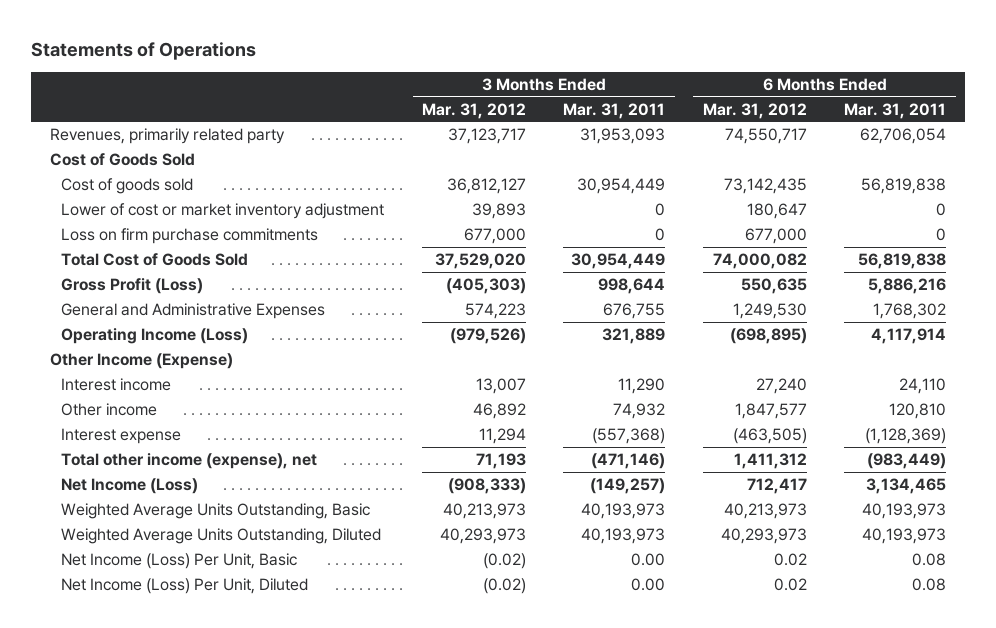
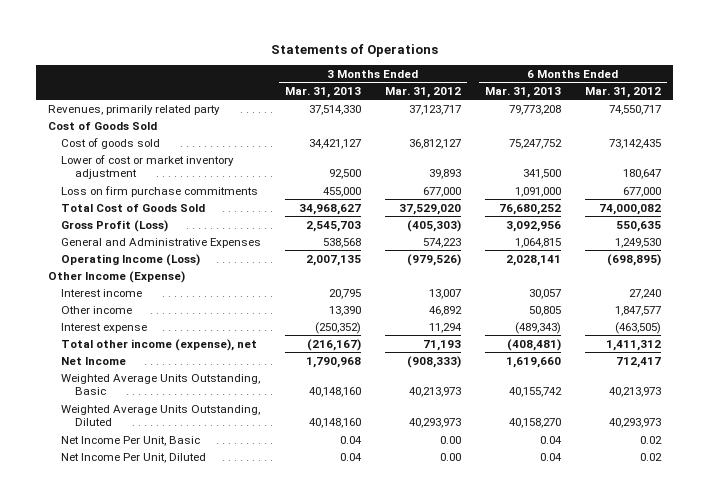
[563,102,666,119] Mar. 31, 2011 -> none
[844,102,947,119] Mar. 31, 2011 -> none
none -> [285,86,362,98] Mar. 31, 2013
none -> [485,86,562,98] Mar. 31, 2013
[61,478,199,495] Net Income (Loss) -> [61,356,127,365] Net Income
[61,553,298,570] Net Income (Loss) Per Unit, Basic -> [61,435,201,446] Net Income Per Unit, Basic
[482,553,526,570] (0.02) -> [440,435,462,444] 0.00
[61,578,309,595] Net Income (Loss) Per Unit, Diluted -> [61,452,207,463] Net Income Per Unit, Diluted
[482,578,526,595] (0.02) -> [440,452,462,461] 0.00

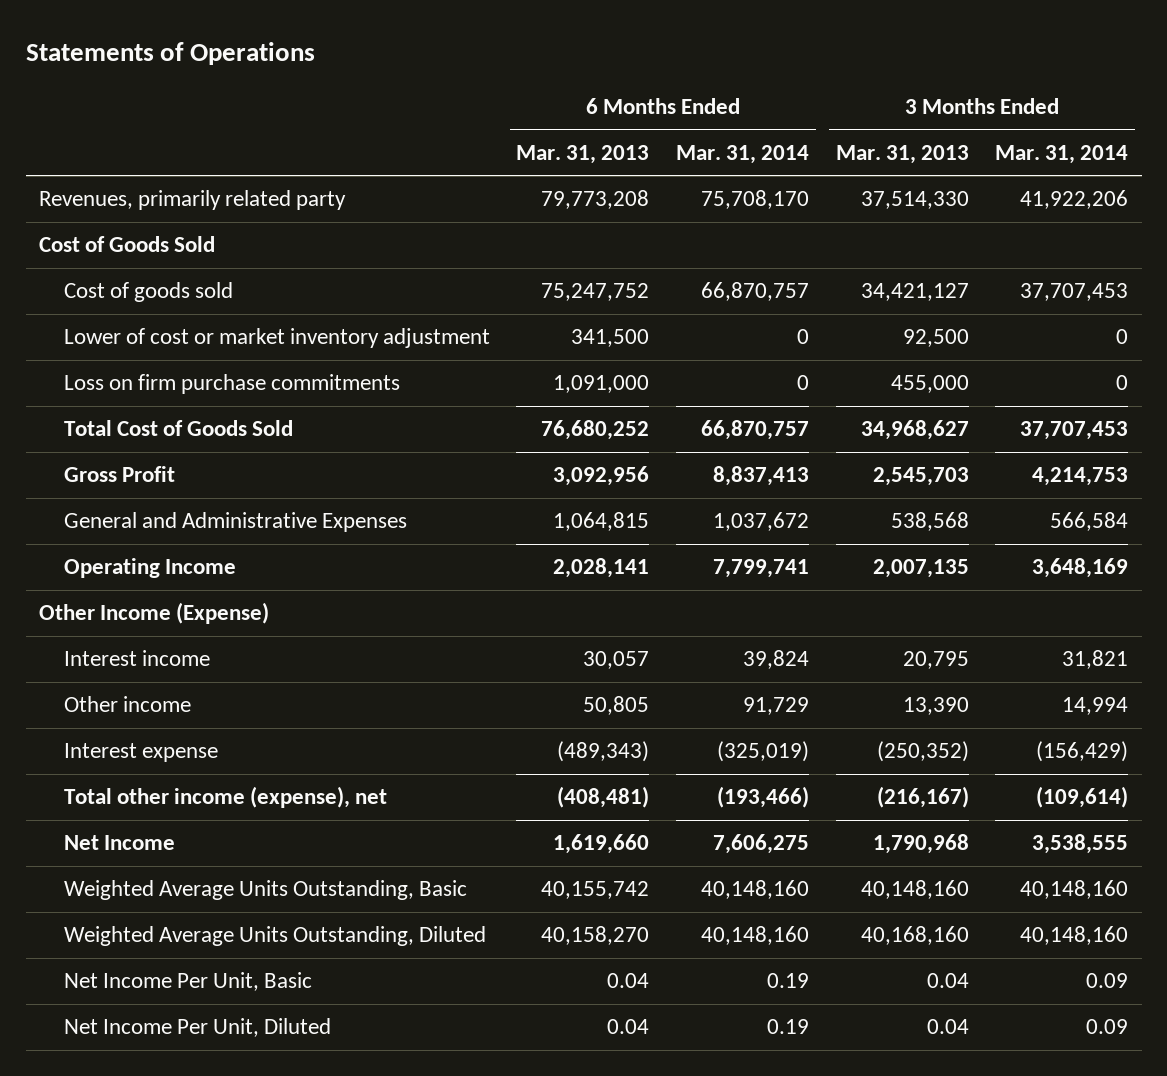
[385,86,462,98] Mar. 31, 2012 -> none
[585,86,662,98] Mar. 31, 2012 -> none
none -> [675,144,809,164] Mar. 31, 2014
none -> [995,144,1129,164] Mar. 31, 2014
[61,219,169,232] Gross Profit (Loss) -> [63,466,175,483] Gross Profit
[61,253,201,266] Operating Income (Loss) -> [63,558,236,579] Operating Income
[309,418,362,429] 40,148,160 -> [860,926,969,946] 40,168,160

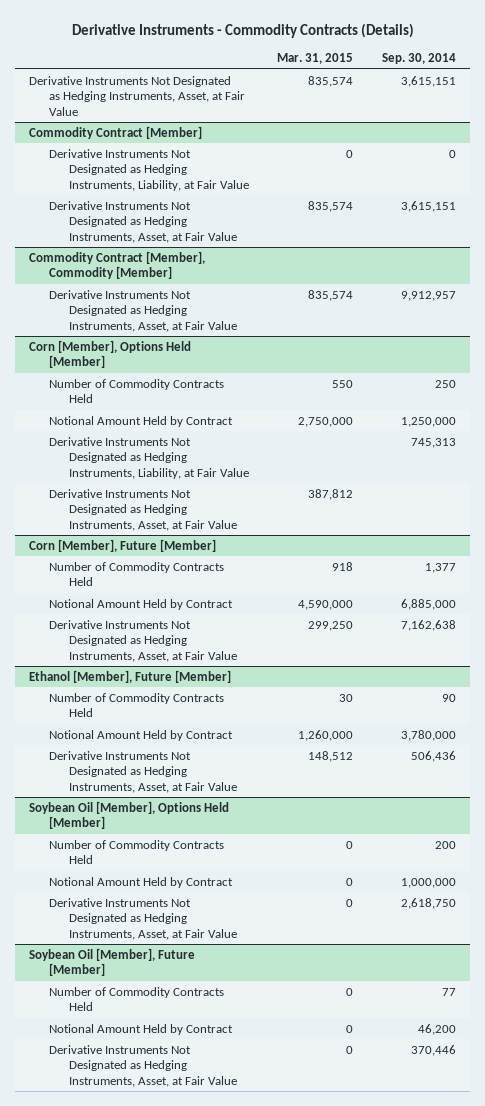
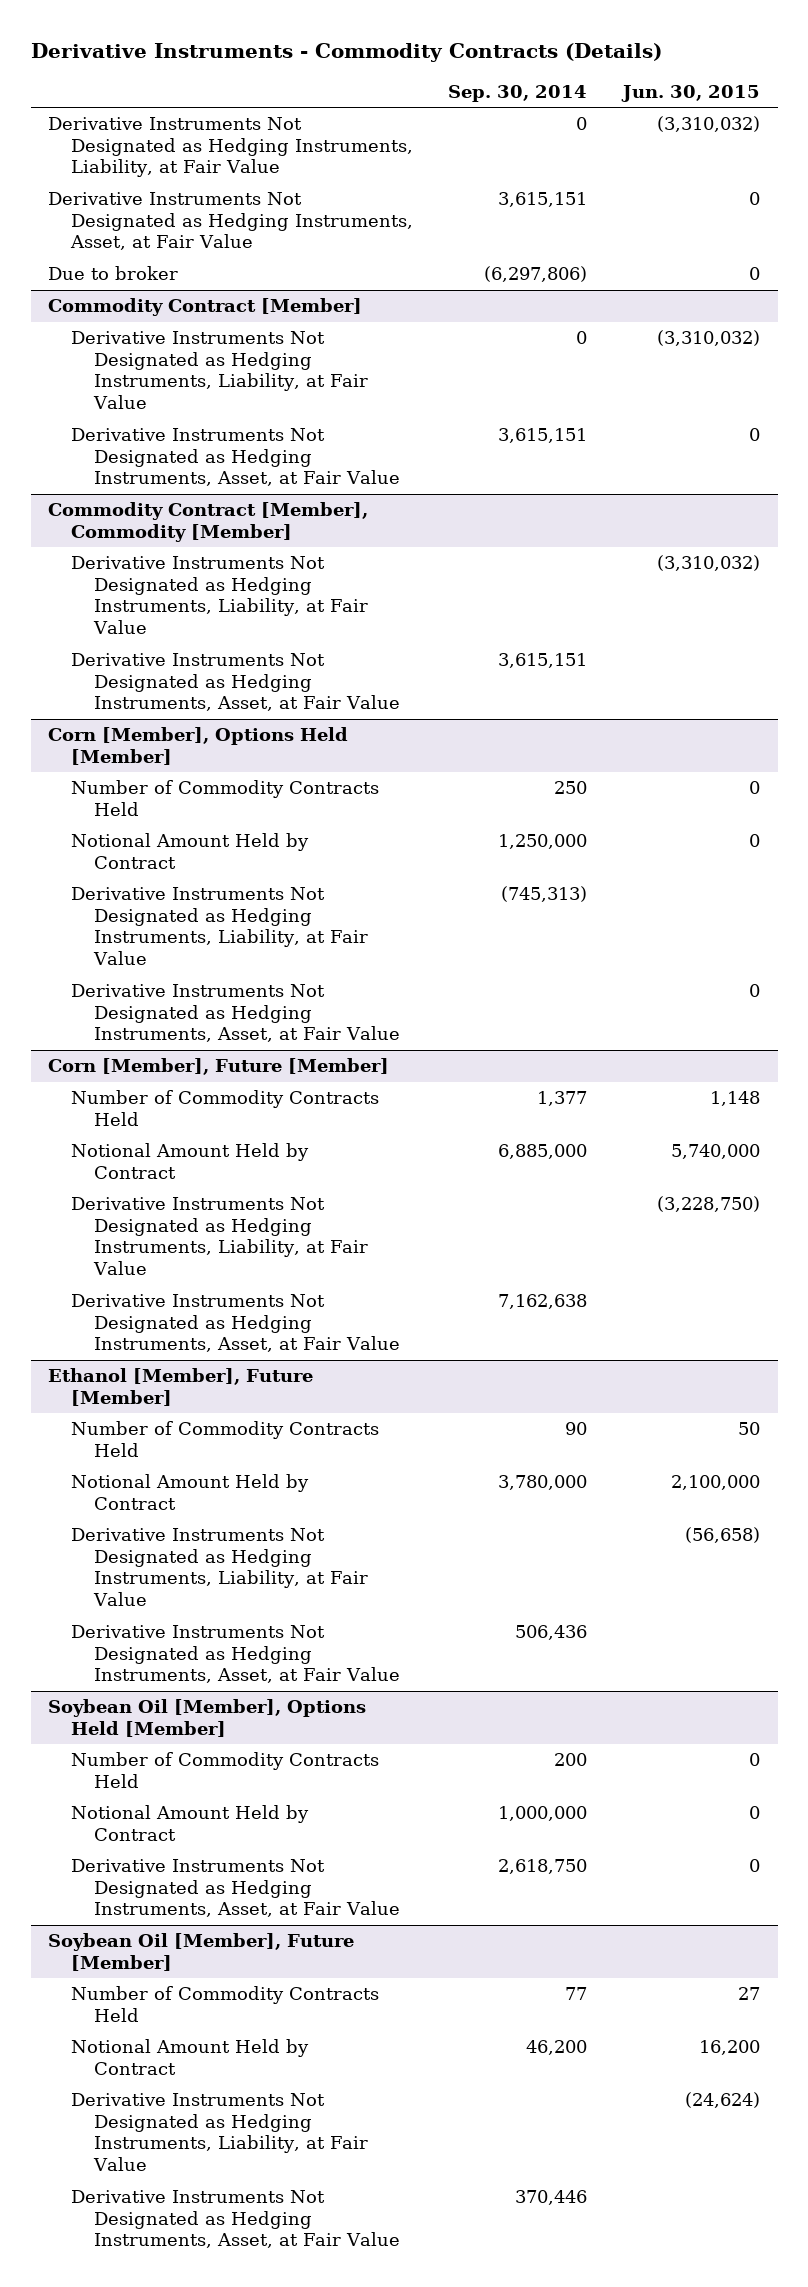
[277,53,354,65] Mar. 31, 2015 -> none
none -> [620,84,760,102] Jun. 30, 2015
none -> [48,117,413,178] Derivative Instruments Not Designated as Hedging Instruments, Liability, at Fair Value
none -> [48,266,179,281] Due to broker
none -> [70,556,368,635] Derivative Instruments Not Designated as Hedging Instruments, Liability, at Fair Value
[400,290,456,301] 9,912,957 -> [498,653,588,669] 3,615,151
[410,437,456,448] 745,313 -> [501,886,588,903] (745,313)
none -> [70,1197,368,1276] Derivative Instruments Not Designated as Hedging Instruments, Liability, at Fair Value
none -> [70,1528,368,1607] Derivative Instruments Not Designated as Hedging Instruments, Liability, at Fair Value
none -> [70,2093,368,2172] Derivative Instruments Not Designated as Hedging Instruments, Liability, at Fair Value

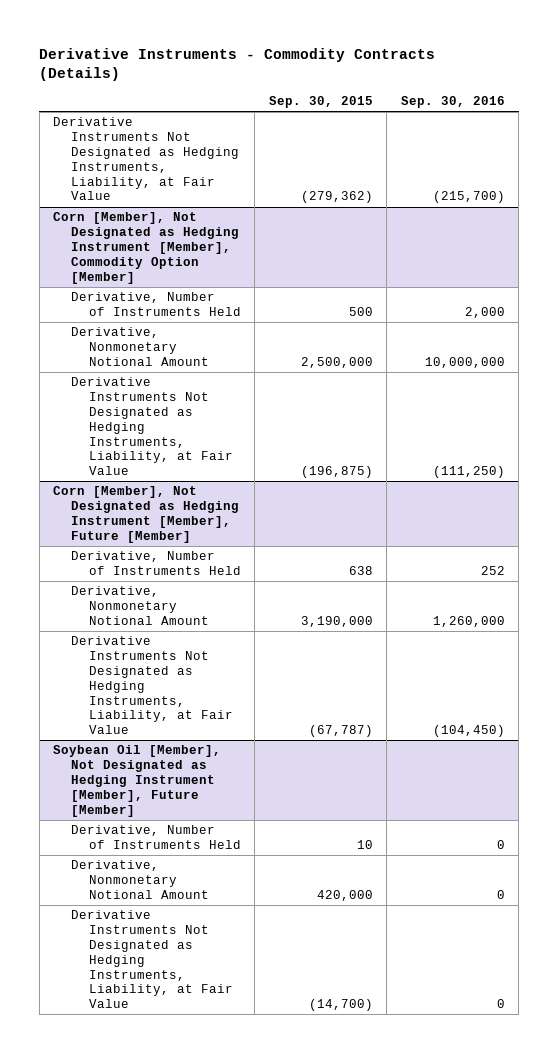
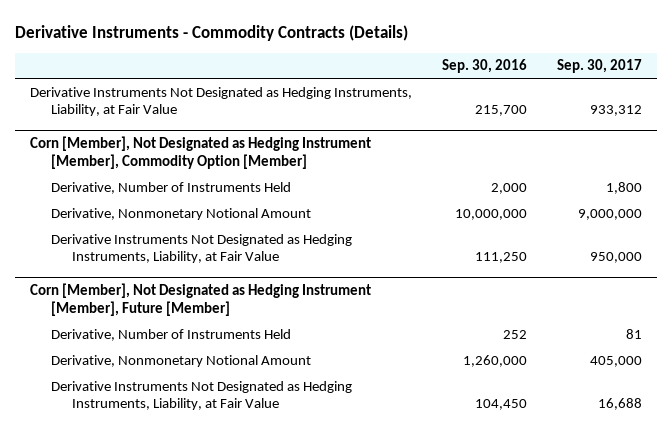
[268,96,373,109] Sep. 30, 2015 -> none
none -> [557,59,643,74] Sep. 30, 2017
[432,191,505,204] (215,700) -> [475,105,528,117] 215,700
[432,466,505,479] (111,250) -> [475,252,528,264] 111,250
[53,745,222,817] Soybean Oil [Member], Not Designated as Hedging Instrument [Member], Future [Member] -> none
[70,825,241,850] Derivative, Number of Instruments Held -> none
[70,860,209,899] Derivative, Nonmonetary Notional Amount -> none
[70,910,233,1009] Derivative Instruments Not Designated as Hedging Instruments, Liability, at Fair Value -> none
[432,725,505,738] (104,450) -> [475,399,528,411] 104,450

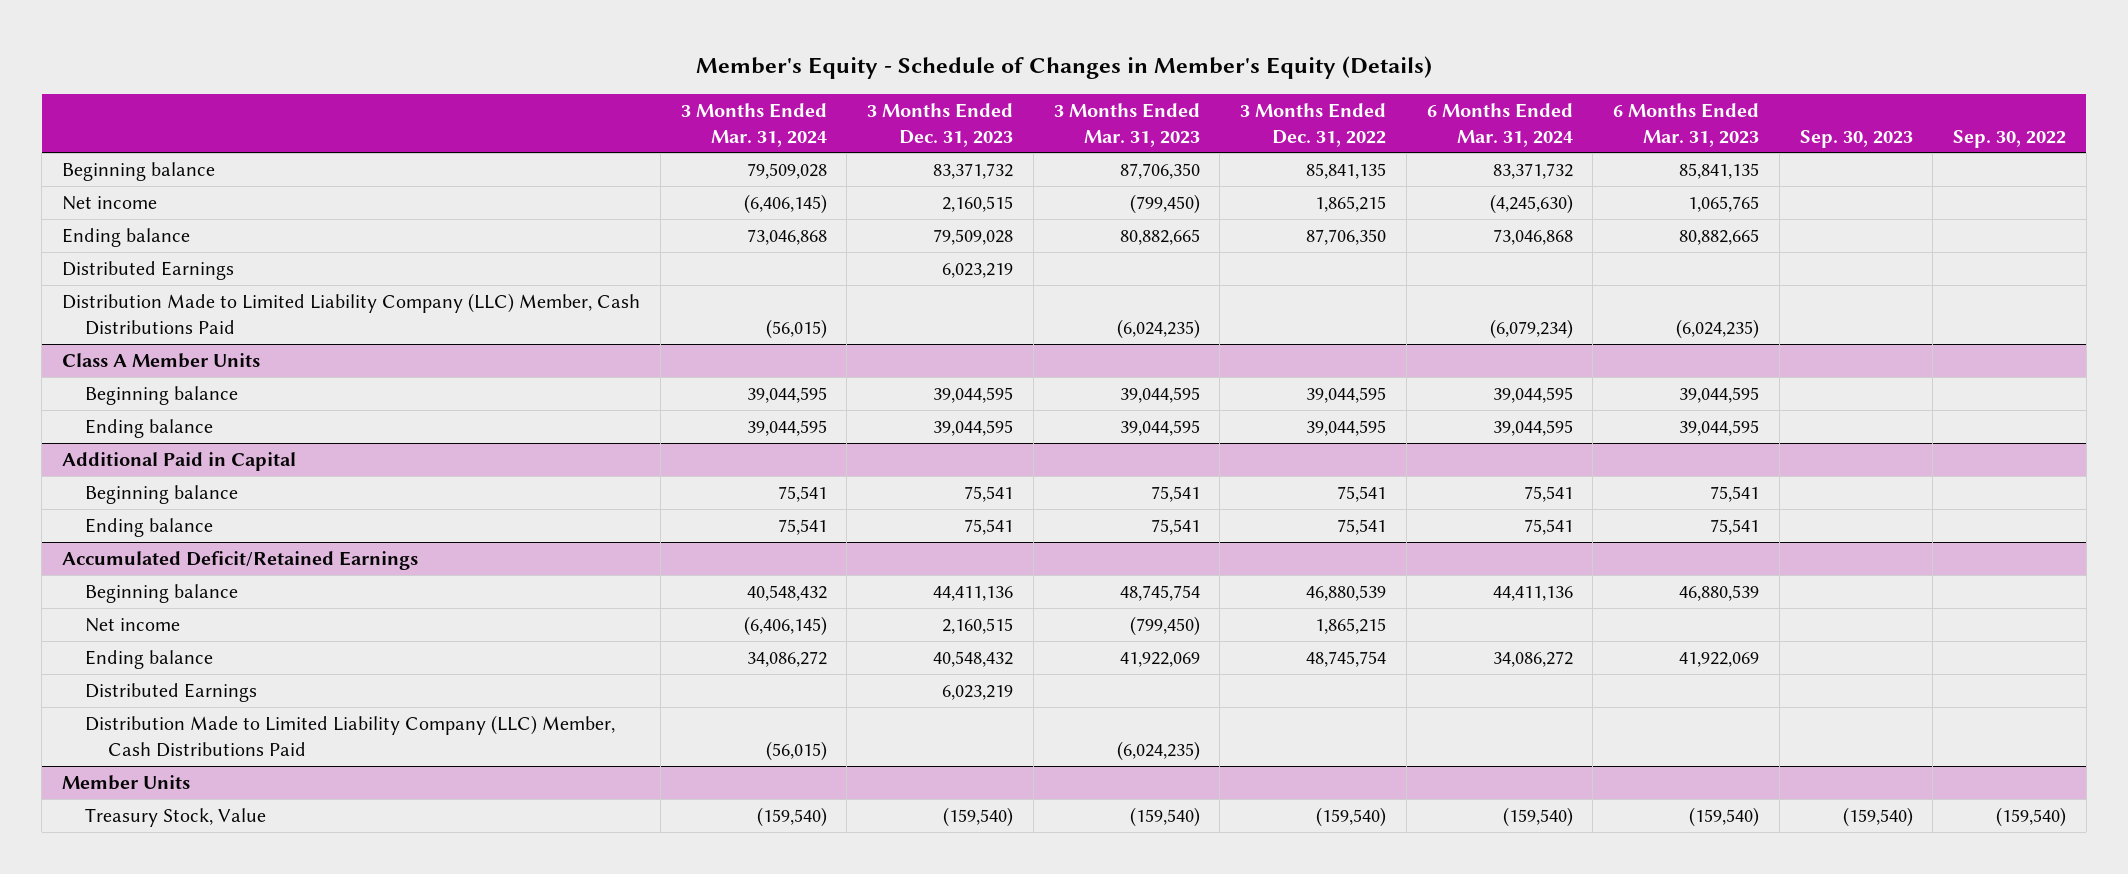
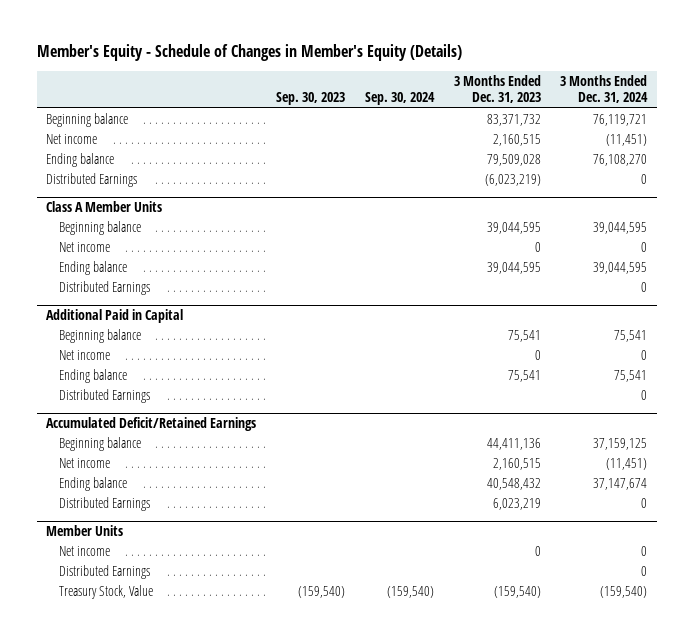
[680,102,827,147] 3 Months Ended Mar. 31, 2024 -> none
[1053,102,1200,147] 3 Months Ended Mar. 31, 2023 -> none
[1240,102,1387,147] 3 Months Ended Dec. 31, 2022 -> none
[1426,102,1573,147] 6 Months Ended Mar. 31, 2024 -> none
[1613,102,1760,147] 6 Months Ended Mar. 31, 2023 -> none
[1953,129,2067,148] Sep. 30, 2022 -> none
none -> [364,92,435,106] Sep. 30, 2024
none -> [560,74,649,104] 3 Months Ended Dec. 31, 2024
[62,293,641,336] Distribution Made to Limited Liability Company (LLC) Member, Cash Distributions Paid -> none
[942,263,1014,279] 6,023,219 -> [484,173,541,186] (6,023,219)
none -> [59,241,111,252] Net income
none -> [59,280,151,295] Distributed Earnings
none -> [59,349,111,360] Net income
none -> [59,388,151,403] Distributed Earnings
[84,715,615,758] Distribution Made to Limited Liability Company (LLC) Member, Cash Distributions Paid -> none
none -> [59,545,111,556] Net income
none -> [59,564,151,579] Distributed Earnings

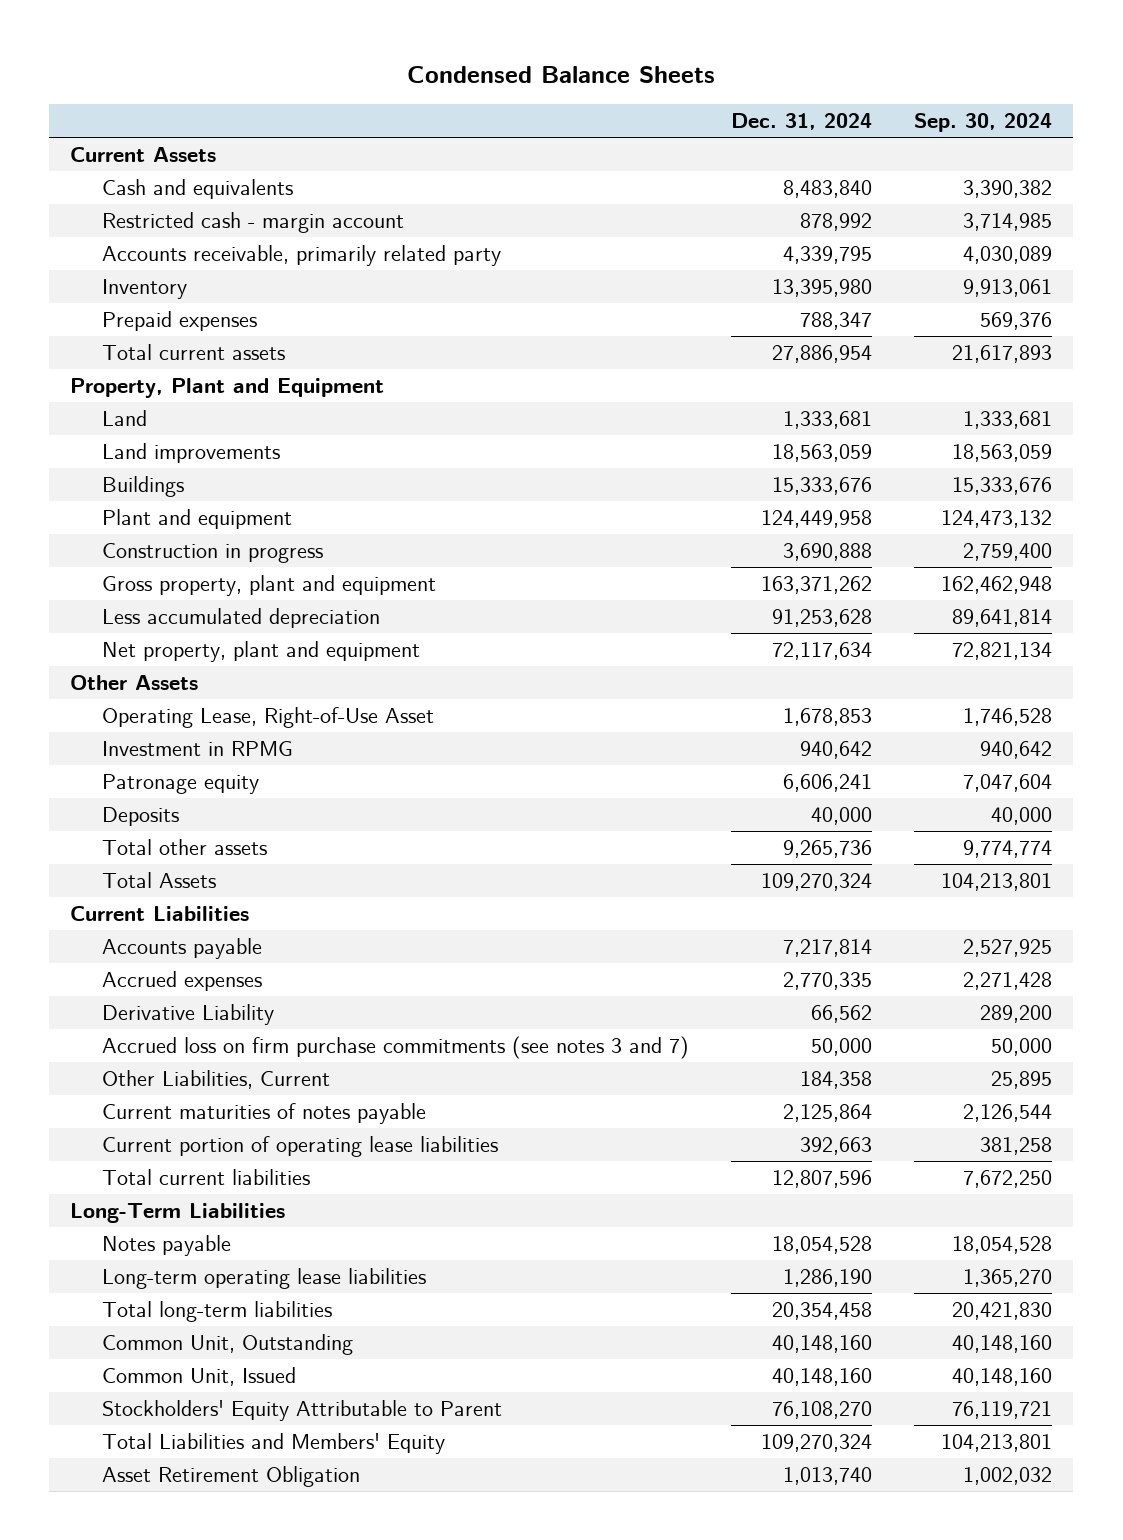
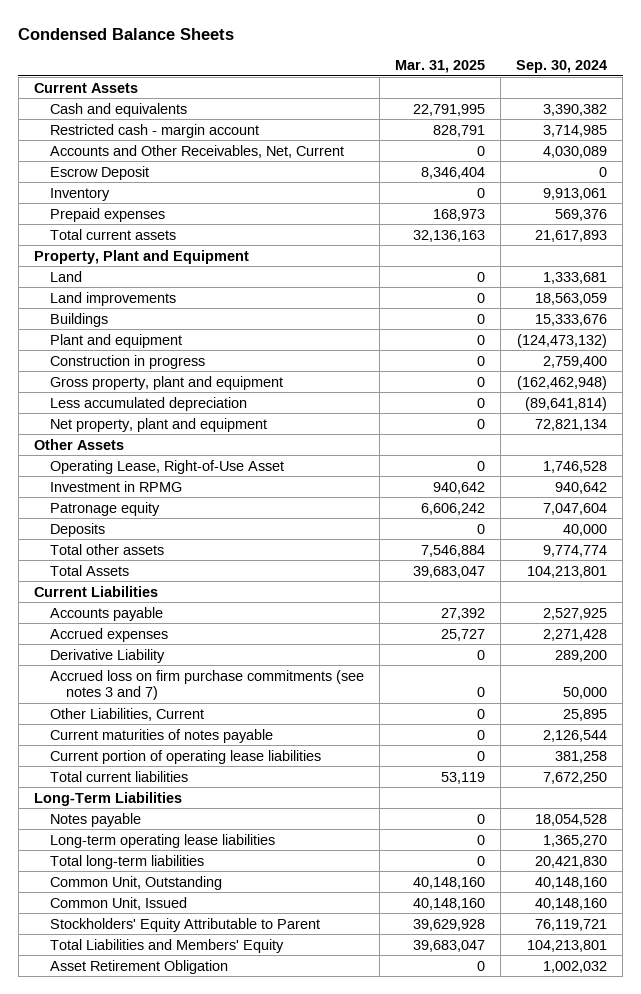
[731,112,873,130] Dec. 31, 2024 -> none
none -> [394,60,485,74] Mar. 31, 2025
[102,245,502,267] Accounts receivable, primarily related party -> [49,144,344,158] Accounts and Other Receivables, Net, Current
none -> [49,165,149,180] Escrow Deposit
[941,510,1053,529] 124,473,132 -> [517,333,608,348] (124,473,132)
[941,576,1053,595] 162,462,948 -> [517,375,608,390] (162,462,948)
[952,609,1053,628] 89,641,814 -> [525,396,608,411] (89,641,814)

